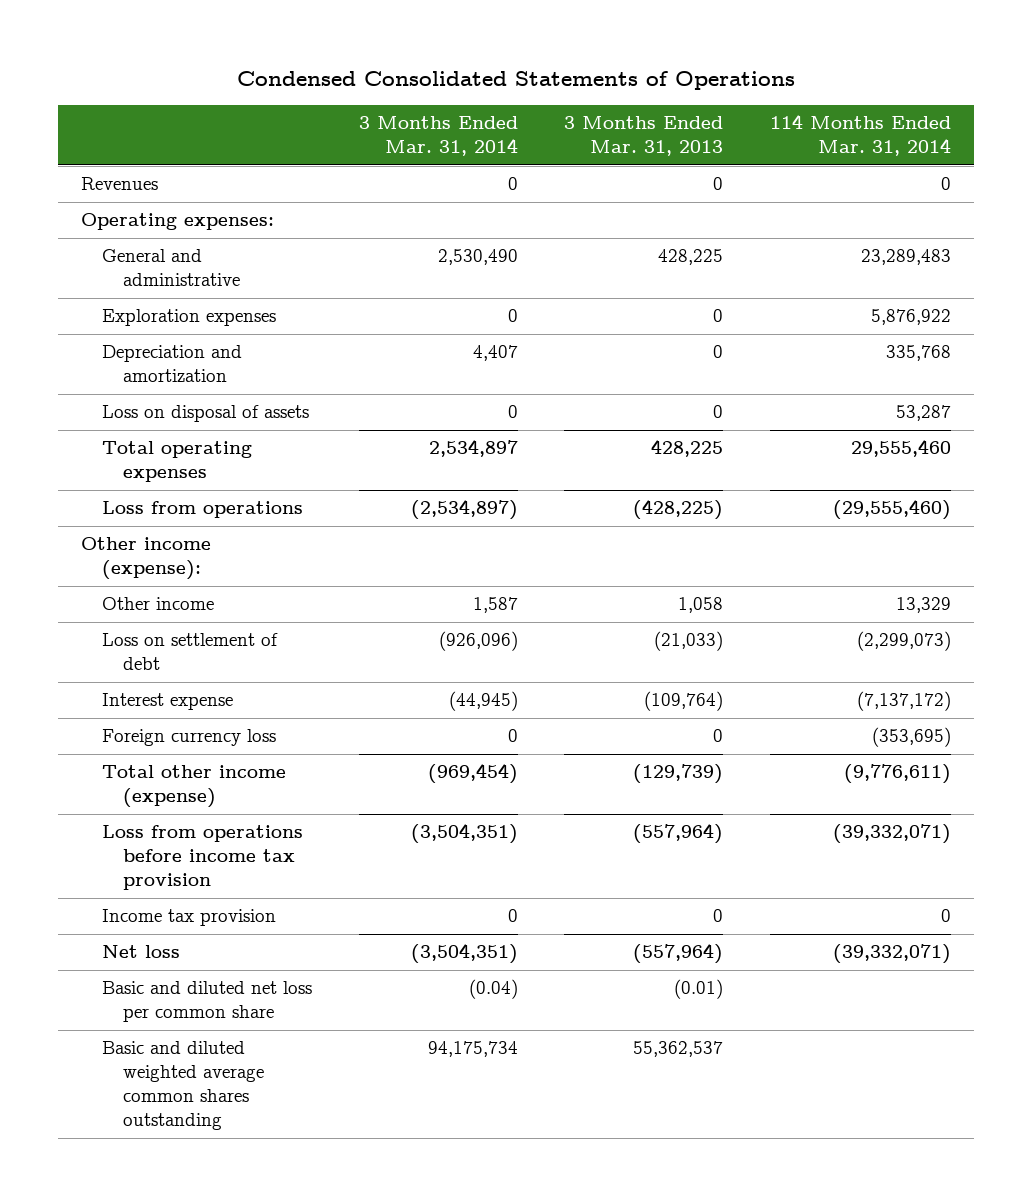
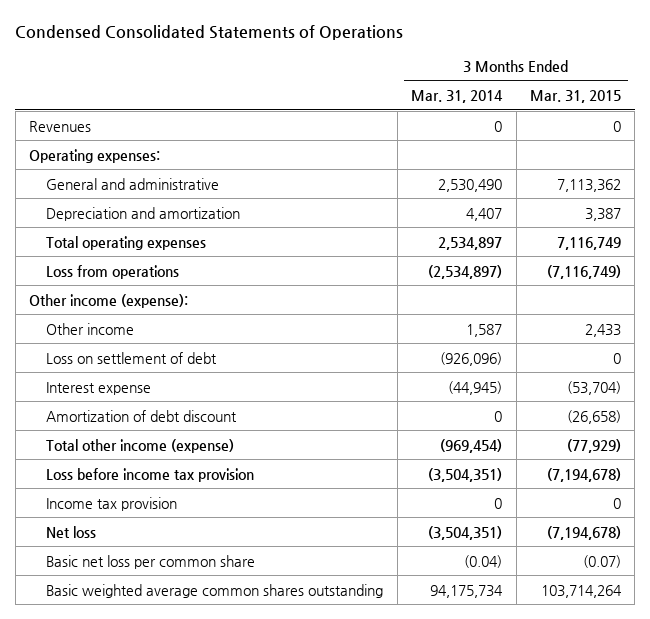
[564,116,724,157] 3 Months Ended Mar. 31, 2013 -> none
[770,114,952,157] 114 Months Ended Mar. 31, 2014 -> none
none -> [529,90,621,104] Mar. 31, 2015
[101,309,276,327] Exploration expenses -> none
[101,405,309,423] Loss on disposal of assets -> none
[101,729,276,747] Foreign currency loss -> none
none -> [46,409,238,422] Amortization of debt discount
[101,825,303,891] Loss from operations before income tax provision -> [46,467,255,482] Loss before income tax provision
[101,981,312,1023] Basic and diluted net loss per common share -> [46,554,256,569] Basic net loss per common share
[101,1041,265,1130] Basic and diluted weighted average common shares outstanding -> [46,583,384,598] Basic weighted average common shares outstanding

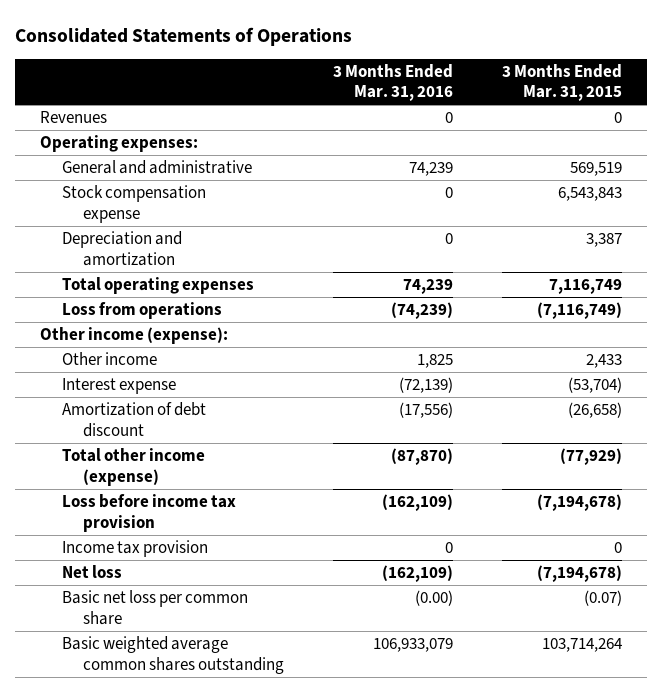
[15,25,404,41] Condensed Consolidated Statements of Operations -> [15,26,353,46] Consolidated Statements of Operations
[411,90,504,104] Mar. 31, 2014 -> none
none -> [333,63,454,102] 3 Months Ended Mar. 31, 2016
[556,178,621,192] 7,113,362 -> [570,162,623,177] 569,519
none -> [61,185,206,223] Stock compensation expense
[46,351,218,364] Loss on settlement of debt -> none

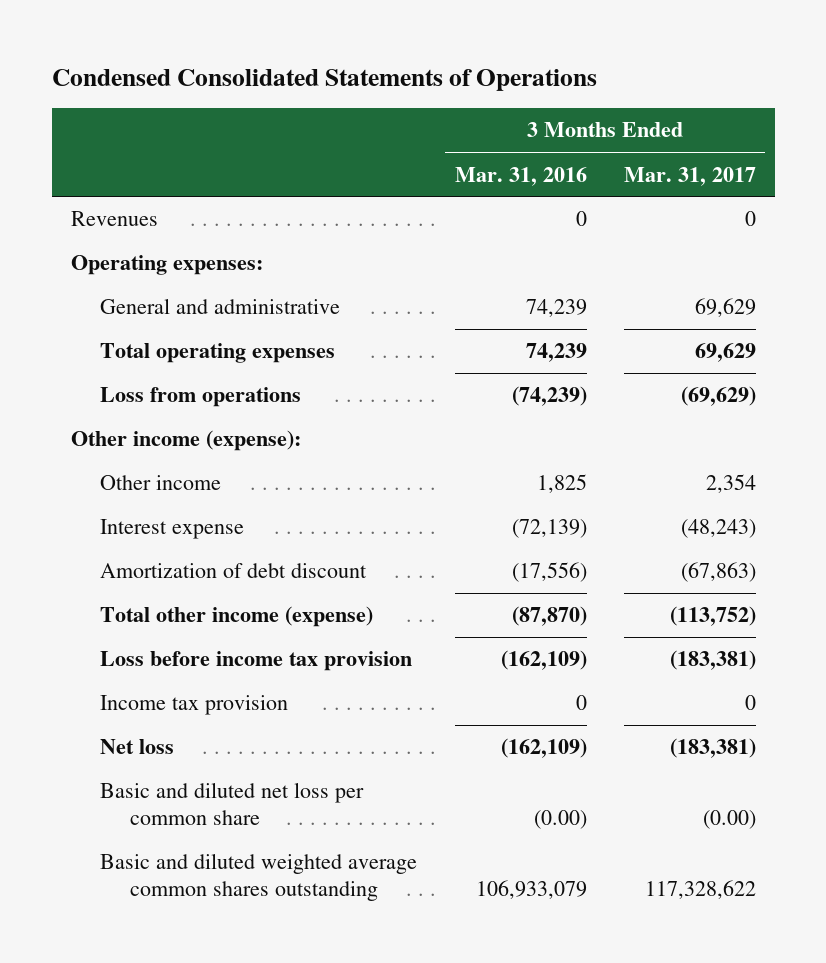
[15,26,353,46] Consolidated Statements of Operations -> [51,68,597,91] Condensed Consolidated Statements of Operations
[502,63,623,102] 3 Months Ended Mar. 31, 2015 -> none
none -> [623,166,756,186] Mar. 31, 2017
[61,185,206,223] Stock compensation expense -> none
[61,231,182,266] Depreciation and amortization -> none
[61,590,248,625] Basic net loss per common share -> [100,782,365,826] Basic and diluted net loss per common share
[61,636,285,674] Basic weighted average common shares outstanding -> [100,853,418,902] Basic and diluted weighted average common shares outstanding

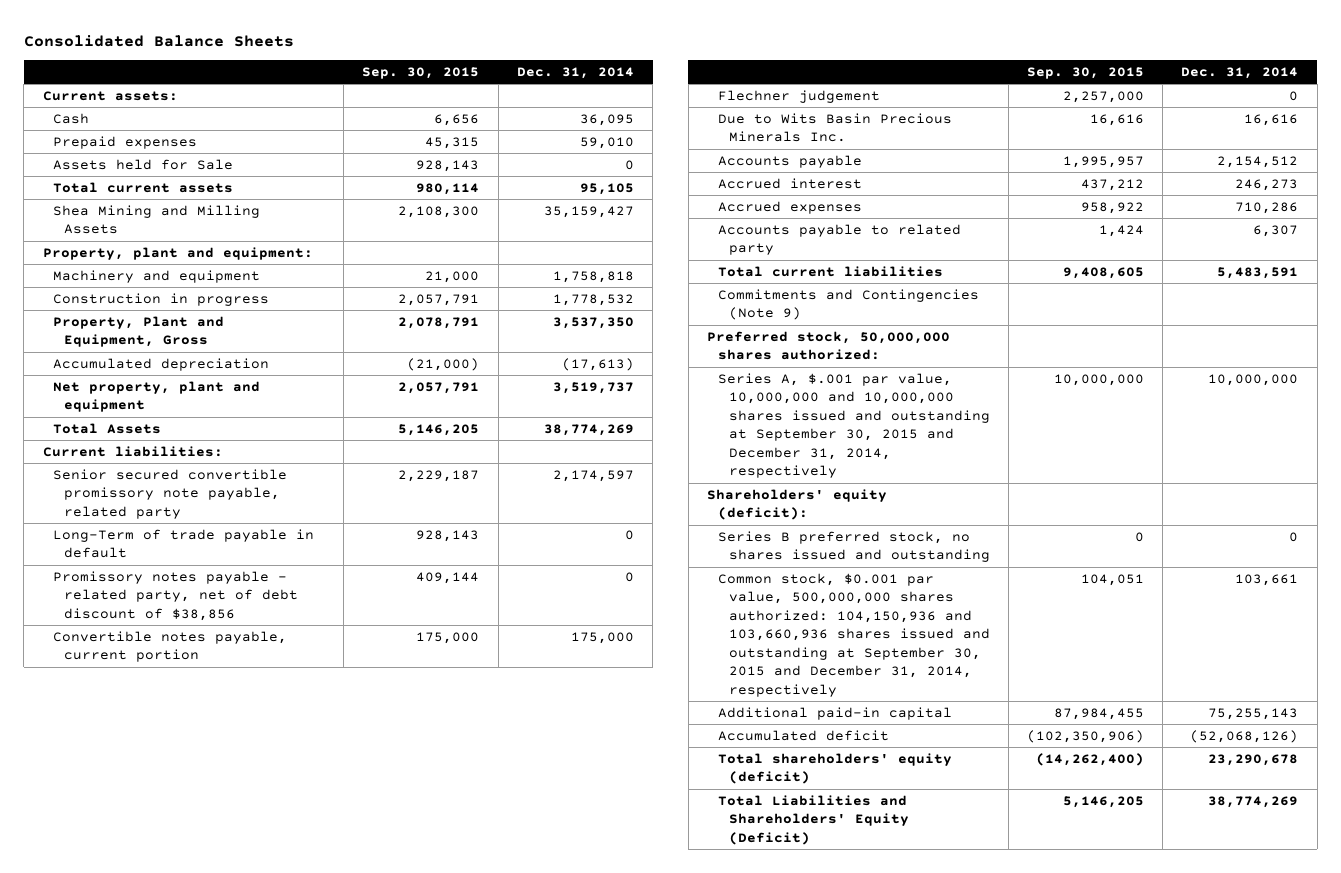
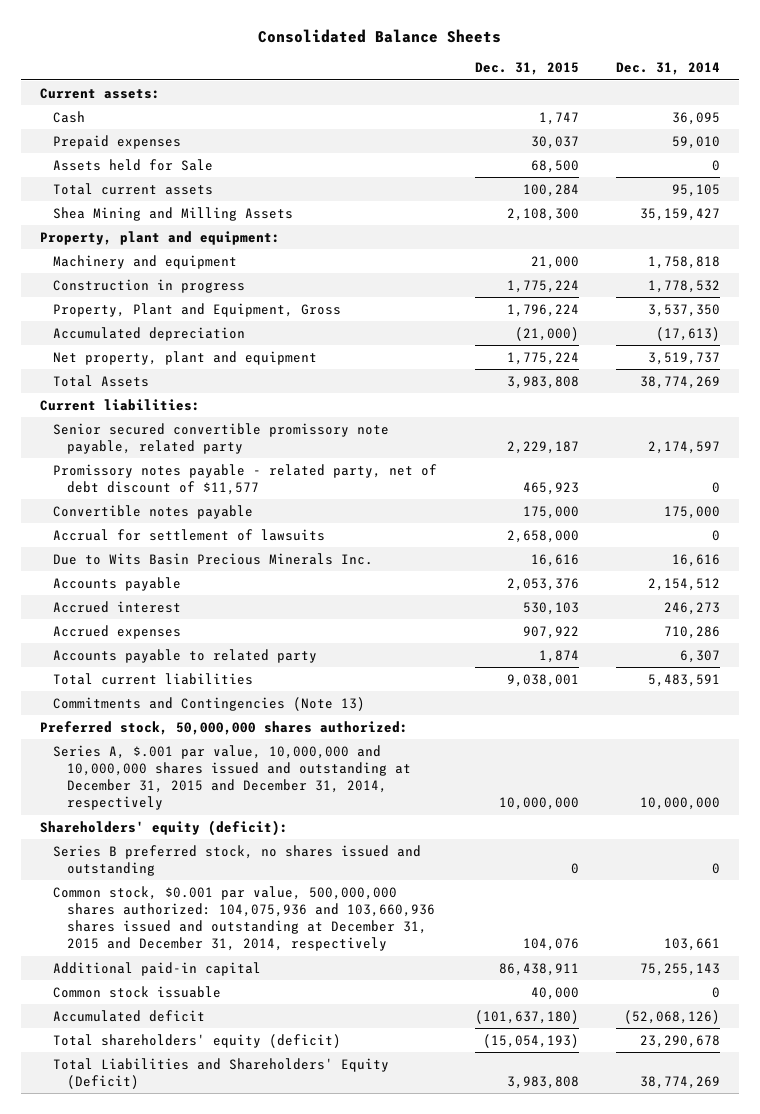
[362,67,480,80] Sep. 30, 2015 -> none
none -> [474,62,579,76] Dec. 31, 2015
[53,528,315,559] Long-Term of trade payable in default -> none
[717,89,880,103] Flechner judgement -> none
[53,570,298,621] Promissory notes payable - related party, net of debt discount of $38,856 -> [53,463,438,495] Promissory notes payable - related party, net of debt discount of $11,577
[53,630,288,663] Convertible notes payable, current portion -> [53,504,254,519] Convertible notes payable
none -> [53,528,326,541] Accrual for settlement of lawsuits
[717,288,979,321] Commitments and Contingencies (Note 9) -> [53,696,366,711] Commitments and Contingencies (Note 13)
[717,372,990,479] Series A, $.001 par value, 10,000,000 and 10,000,000 shares issued and outstanding at September 30, 2015 and December 31, 2014, respectively -> [53,744,411,811] Series A, $.001 par value, 10,000,000 and 10,000,000 shares issued and outstanding at December 31, 2015 and December 31, 2014, respectively
[717,572,990,697] Common stock, $0.001 par value, 500,000,000 shares authorized: 104,150,936 and 103,660,936 shares issued and outstanding at September 30, 2015 and December 31, 2014, respectively -> [53,885,435,952] Common stock, $0.001 par value, 500,000,000 shares authorized: 104,075,936 and 103,660,936 shares issued and outstanding at December 31, 2015 and December 31, 2014, respectively
none -> [53,985,222,998] Common stock issuable

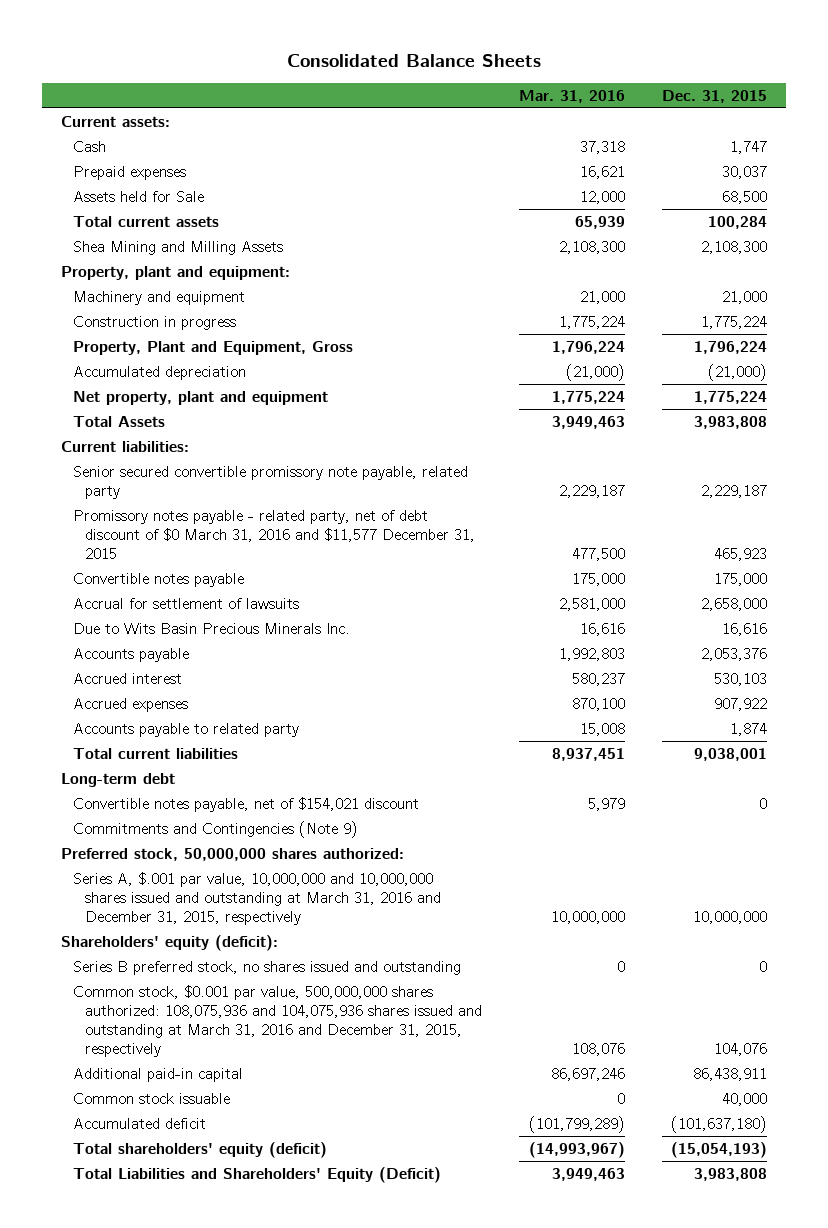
[616,62,721,76] Dec. 31, 2014 -> none
none -> [518,89,625,103] Mar. 31, 2016
[53,463,438,495] Promissory notes payable - related party, net of debt discount of $11,577 -> [72,509,475,559] Promissory notes payable - related party, net of debt discount of $0 March 31, 2016 and $11,577 December 31, 2015
none -> [60,772,175,787] Long-term debt
none -> [72,796,419,812] Convertible notes payable, net of $154,021 discount
[53,696,366,711] Commitments and Contingencies (Note 13) -> [72,820,358,838] Commitments and Contingencies (Note 9)
[53,744,411,811] Series A, $.001 par value, 10,000,000 and 10,000,000 shares issued and outstanding at December 31, 2015 and December 31, 2014, respectively -> [72,871,441,925] Series A, $.001 par value, 10,000,000 and 10,000,000 shares issued and outstanding at March 31, 2016 and December 31, 2015, respectively
[53,885,435,952] Common stock, $0.001 par value, 500,000,000 shares authorized: 104,075,936 and 103,660,936 shares issued and outstanding at December 31, 2015 and December 31, 2014, respectively -> [72,984,482,1057] Common stock, $0.001 par value, 500,000,000 shares authorized: 108,075,936 and 104,075,936 shares issued and outstanding at March 31, 2016 and December 31, 2015, respectively

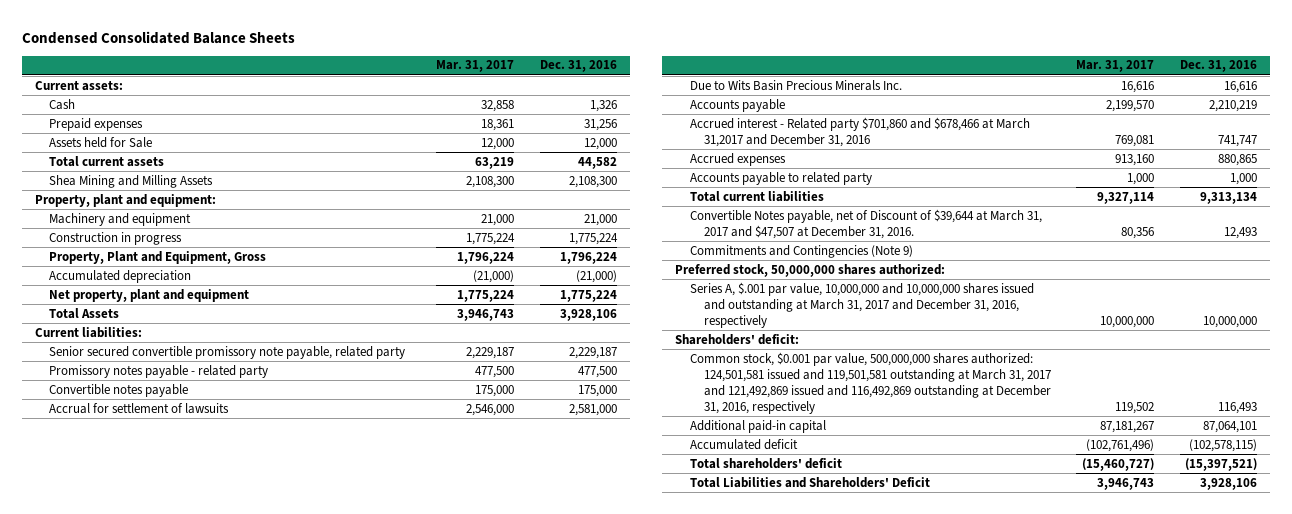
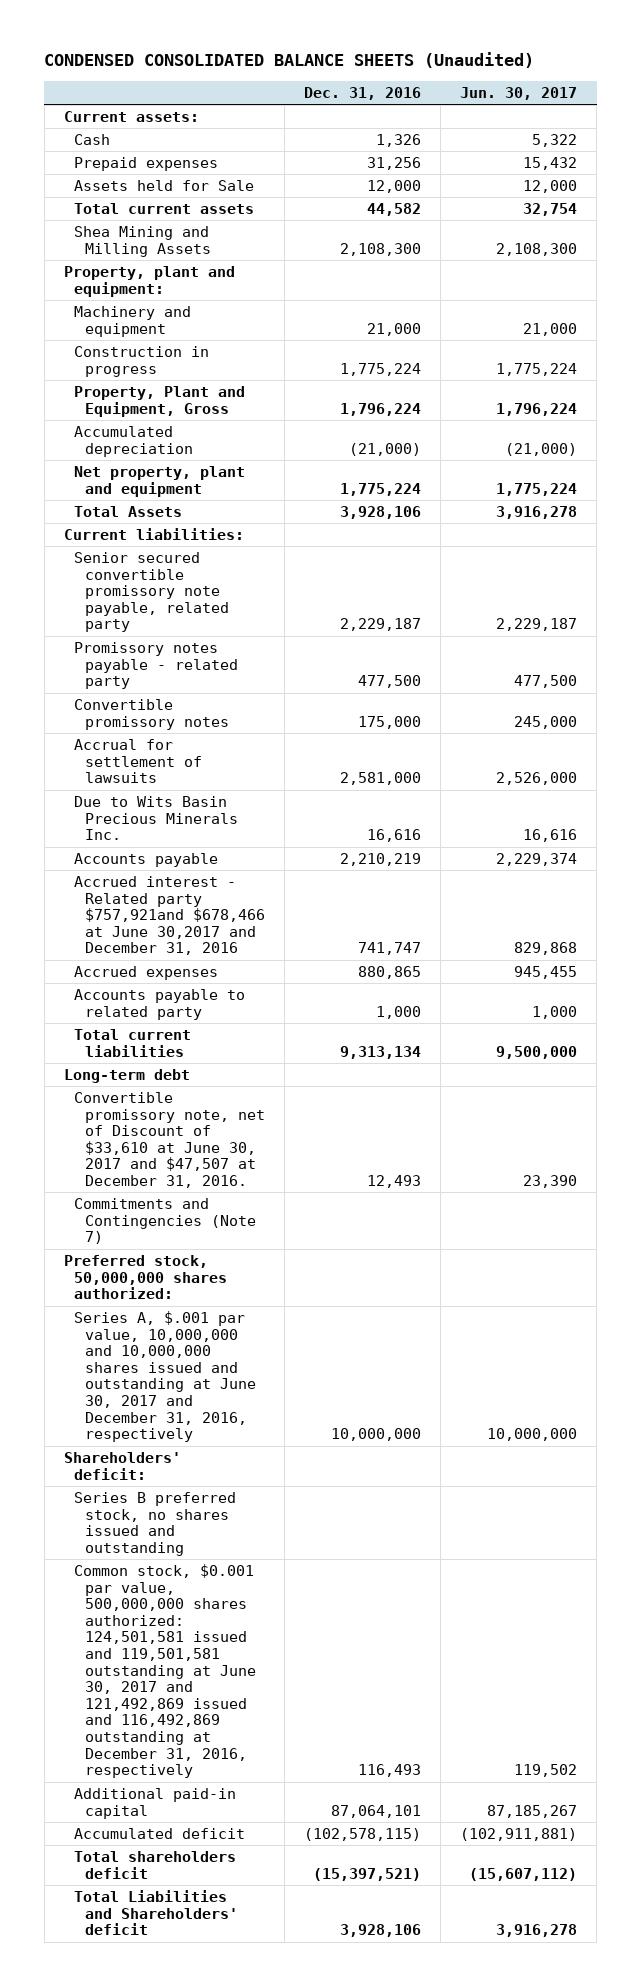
[22,30,296,44] Condensed Consolidated Balance Sheets -> [44,52,535,69] CONDENSED CONSOLIDATED BALANCE SHEETS (Unaudited)
[436,60,515,73] Mar. 31, 2017 -> none
none -> [460,86,578,100] Jun. 30, 2017
[49,383,189,397] Convertible notes payable -> [74,698,230,730] Convertible promissory notes
[689,116,1030,147] Accrued interest - Related party $701,860 and $678,466 at March 31,2017 and December 31, 2016 -> [74,875,266,956] Accrued interest - Related party $757,921and $678,466 at June 30,2017 and December 31, 2016
none -> [63,1068,190,1083] Long-term debt
[689,208,1042,239] Convertible Notes payable, net of Discount of $39,644 at March 31, 2017 and $47,507 at December 31, 2016. -> [74,1091,266,1189] Convertible promissory note, net of Discount of $33,610 at June 30, 2017 and $47,507 at December 31, 2016.
[689,244,913,258] Commitments and Contingencies (Note 9) -> [74,1197,257,1245] Commitments and Contingencies (Note 7)
[689,281,1034,328] Series A, $.001 par value, 10,000,000 and 10,000,000 shares issued and outstanding at March 31, 2017 and December 31, 2016, respectively -> [74,1310,257,1443] Series A, $.001 par value, 10,000,000 and 10,000,000 shares issued and outstanding at June 30, 2017 and December 31, 2016, respectively
none -> [74,1491,237,1556] Series B preferred stock, no shares issued and outstanding
[689,351,1051,414] Common stock, $0.001 par value, 500,000,000 shares authorized: 124,501,581 issued and 119,501,581 outstanding at March 31, 2017 and 121,492,869 issued and 116,492,869 outstanding at December 31, 2016, respectively -> [74,1563,257,1779] Common stock, $0.001 par value, 500,000,000 shares authorized: 124,501,581 issued and 119,501,581 outstanding at June 30, 2017 and 121,492,869 issued and 116,492,869 outstanding at December 31, 2016, respectively
[689,457,842,469] Total shareholders' deficit -> [74,1850,237,1879] Total shareholders deficit
[689,476,930,488] Total Liabilities and Shareholders' Deficit -> [74,1889,239,1936] Total Liabilities and Shareholders' deficit

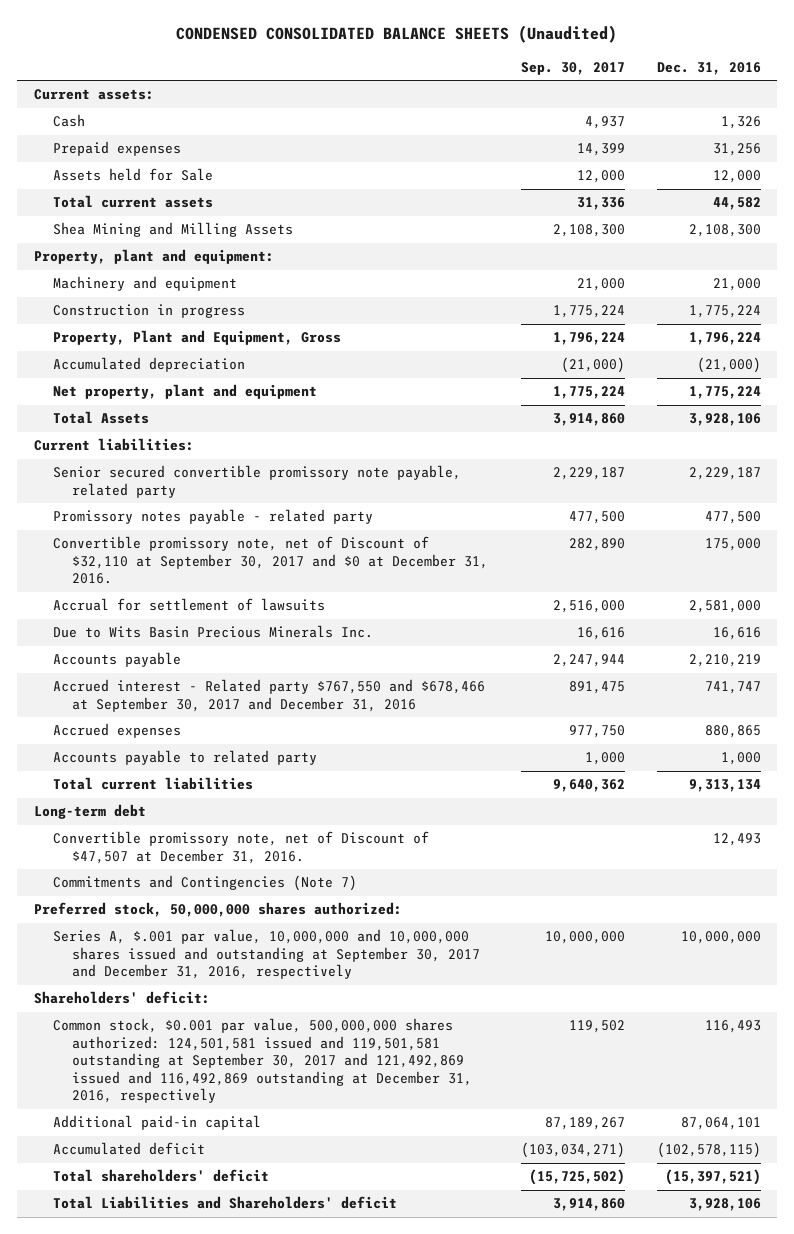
[460,86,578,100] Jun. 30, 2017 -> none
none -> [520,61,625,75] Sep. 30, 2017
[74,698,230,730] Convertible promissory notes -> [52,536,489,585] Convertible promissory note, net of Discount of $32,110 at September 30, 2017 and $0 at December 31, 2016.
[74,875,266,956] Accrued interest - Related party $757,921and $678,466 at June 30,2017 and December 31, 2016 -> [52,679,485,712] Accrued interest - Related party $767,550 and $678,466 at September 30, 2017 and December 31, 2016
[74,1091,266,1189] Convertible promissory note, net of Discount of $33,610 at June 30, 2017 and $47,507 at December 31, 2016. -> [52,831,429,864] Convertible promissory note, net of Discount of $47,507 at December 31, 2016.
[74,1310,257,1443] Series A, $.001 par value, 10,000,000 and 10,000,000 shares issued and outstanding at June 30, 2017 and December 31, 2016, respectively -> [52,929,481,980] Series A, $.001 par value, 10,000,000 and 10,000,000 shares issued and outstanding at September 30, 2017 and December 31, 2016, respectively
[74,1491,237,1556] Series B preferred stock, no shares issued and outstanding -> none
[74,1563,257,1779] Common stock, $0.001 par value, 500,000,000 shares authorized: 124,501,581 issued and 119,501,581 outstanding at June 30, 2017 and 121,492,869 issued and 116,492,869 outstanding at December 31, 2016, respectively -> [52,1018,473,1104] Common stock, $0.001 par value, 500,000,000 shares authorized: 124,501,581 issued and 119,501,581 outstanding at September 30, 2017 and 121,492,869 issued and 116,492,869 outstanding at December 31, 2016, respectively
[74,1850,237,1879] Total shareholders deficit -> [52,1169,269,1183] Total shareholders' deficit

